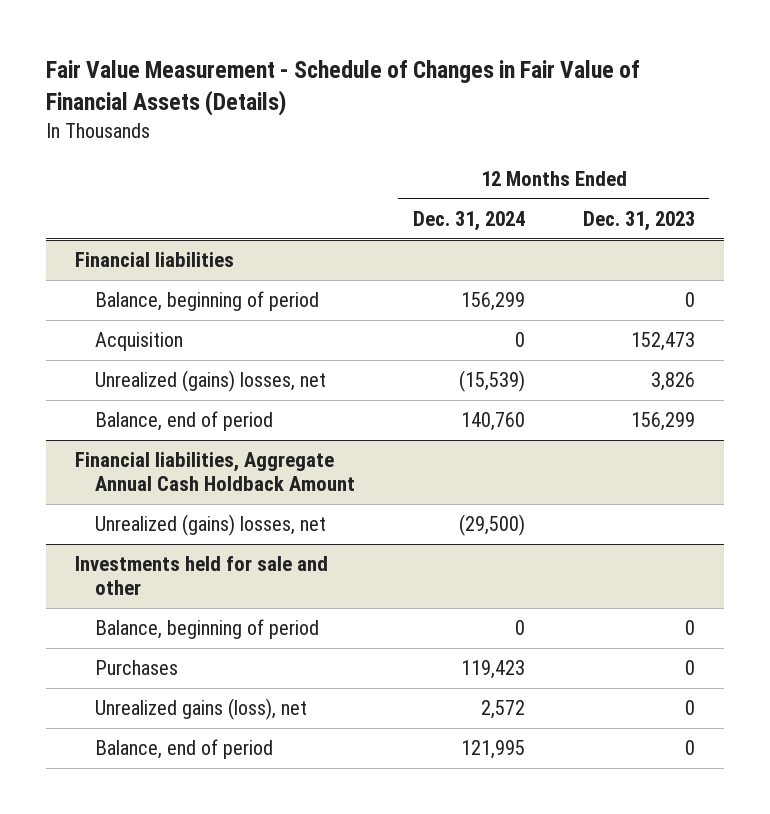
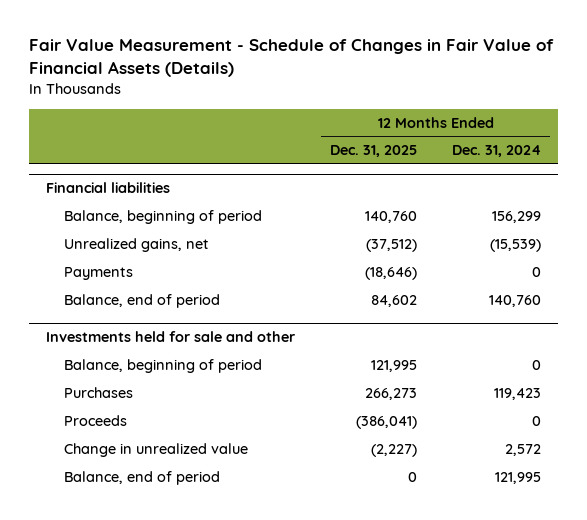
[582,211,695,232] Dec. 31, 2023 -> none
none -> [330,145,418,158] Dec. 31, 2025
[94,332,183,352] Acquisition -> none
[94,370,326,393] Unrealized (gains) losses, net -> [63,238,209,253] Unrealized gains, net
none -> [63,267,133,281] Payments
[75,452,355,492] Financial liabilities, Aggregate Annual Cash Holdback Amount -> none
[94,514,326,537] Unrealized (gains) losses, net -> none
none -> [63,415,127,427] Proceeds
[94,698,307,721] Unrealized gains (loss), net -> [63,443,248,458] Change in unrealized value

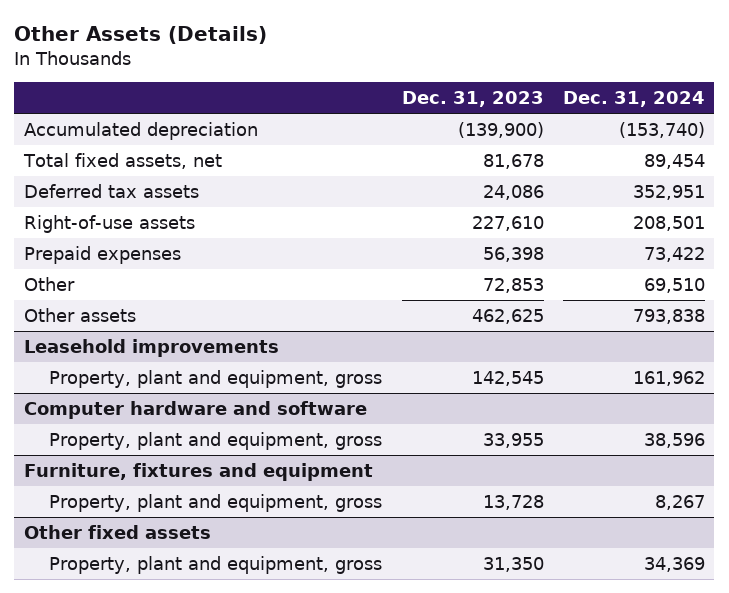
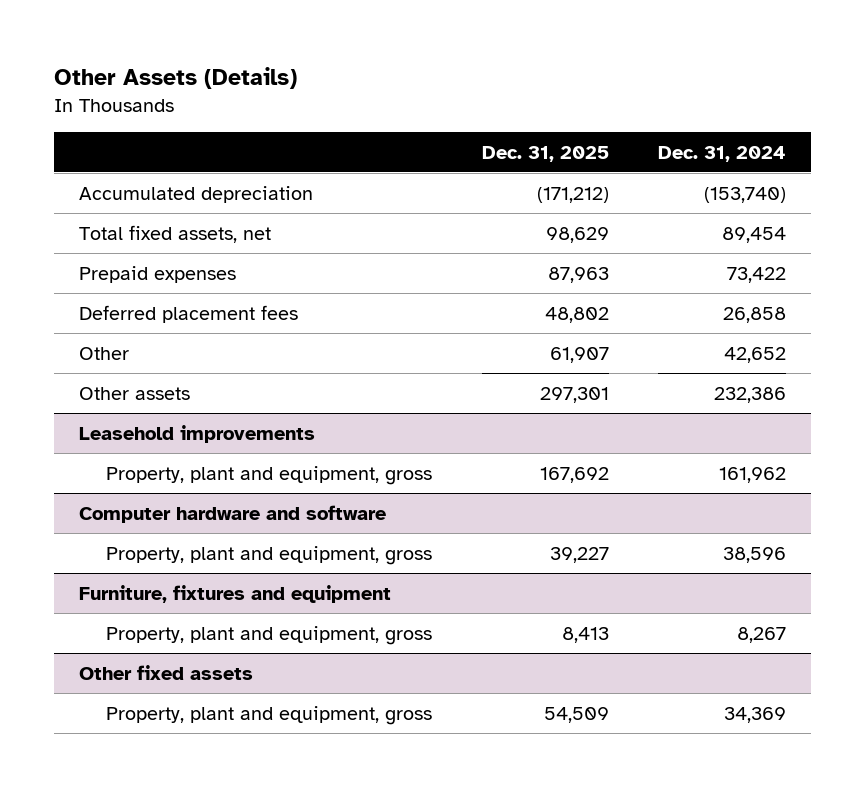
[401,90,544,107] Dec. 31, 2023 -> none
none -> [481,145,609,162] Dec. 31, 2025
[23,184,199,199] Deferred tax assets -> none
[23,215,195,234] Right-of-use assets -> none
none -> [78,304,298,323] Deferred placement fees
[643,278,705,294] 69,510 -> [724,346,787,363] 42,652
[632,309,705,325] 793,838 -> [714,386,787,403] 232,386

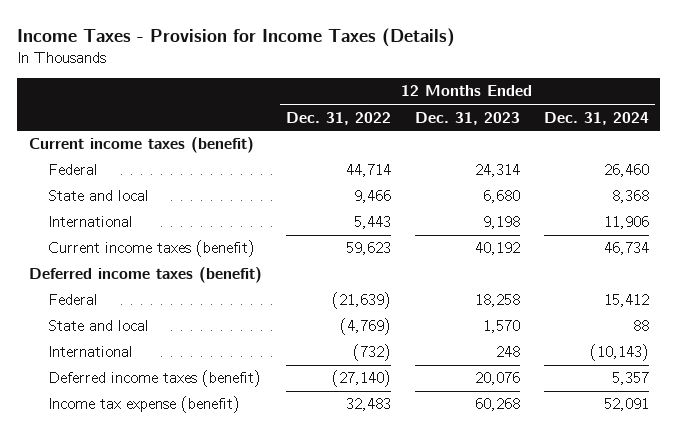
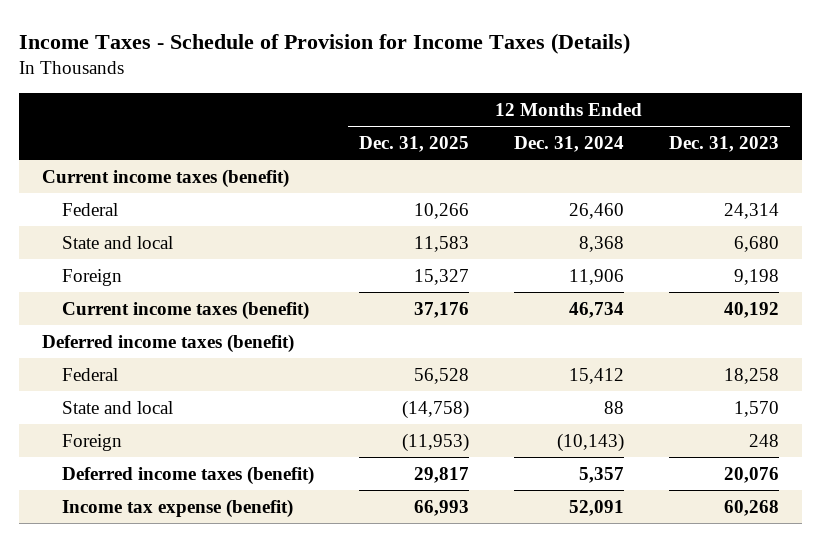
[17,27,456,47] Income Taxes - Provision for Income Taxes (Details) -> [19,32,631,54] Income Taxes - Schedule of Provision for Income Taxes (Details)
[286,111,392,125] Dec. 31, 2022 -> none
none -> [358,136,469,153] Dec. 31, 2025
[48,216,134,228] International -> [61,268,122,286] Foreign
[48,346,134,358] International -> [61,433,122,451] Foreign

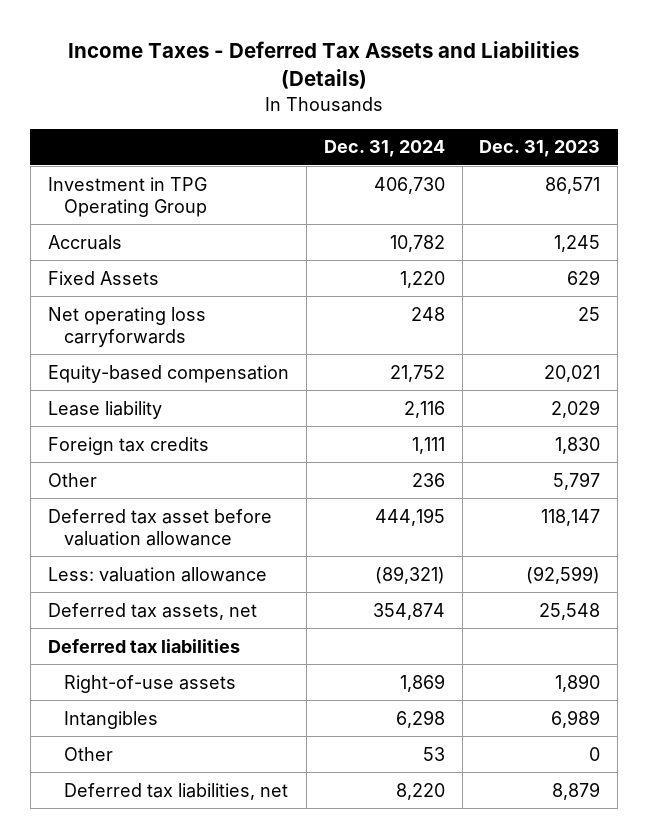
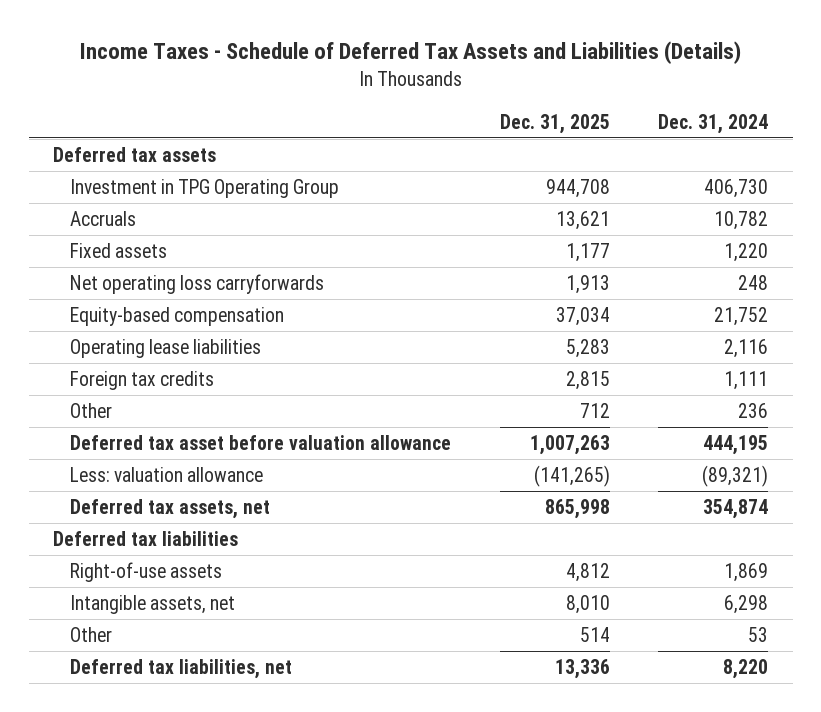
[68,41,580,90] Income Taxes - Deferred Tax Assets and Liabilities (Details) -> [79,41,741,65] Income Taxes - Schedule of Deferred Tax Assets and Liabilities (Details)
[479,140,601,158] Dec. 31, 2023 -> none
none -> [499,113,610,134] Dec. 31, 2025
none -> [52,147,216,163] Deferred tax assets
[47,270,159,285] Fixed Assets -> [70,243,168,259] Fixed assets
[47,400,162,419] Lease liability -> [70,339,262,359] Operating lease liabilities
[63,710,158,729] Intangibles -> [70,595,236,615] Intangible assets, net

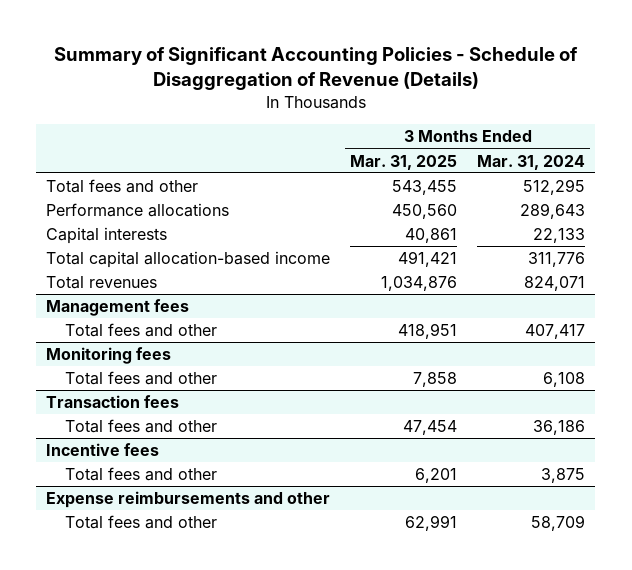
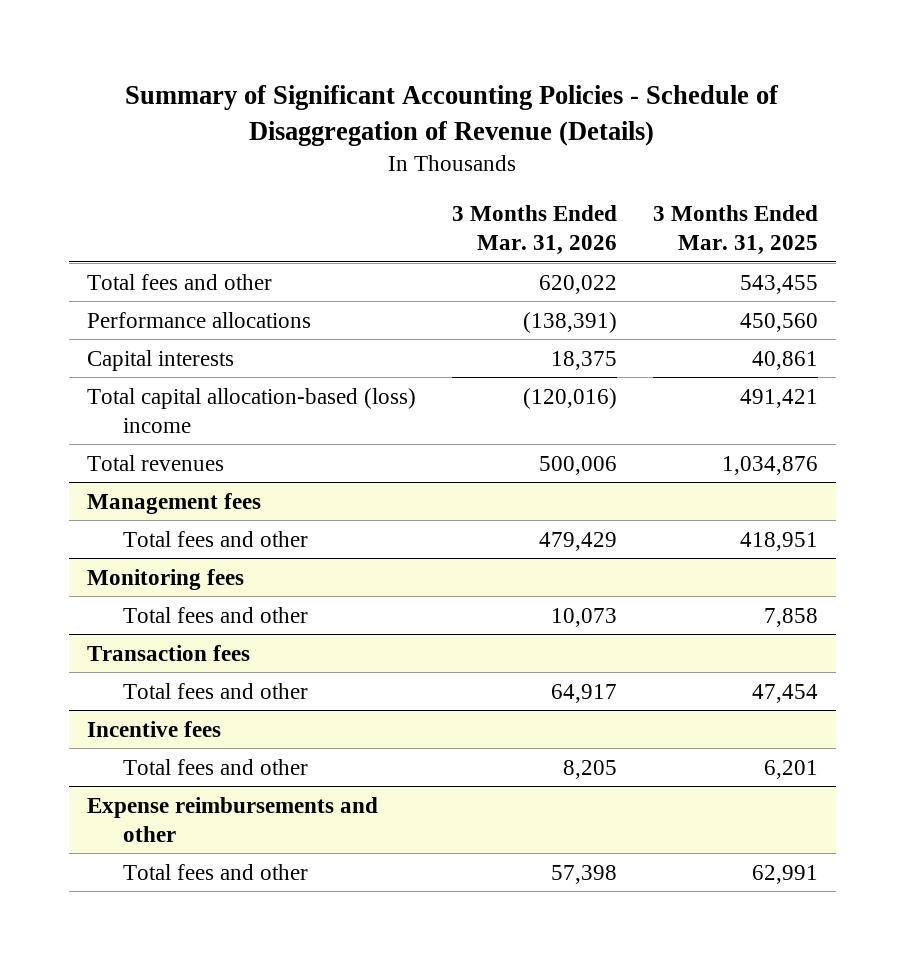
[477,154,586,170] Mar. 31, 2024 -> none
none -> [451,204,617,255] 3 Months Ended Mar. 31, 2026
[46,250,331,268] Total capital allocation-based income -> [86,387,416,433] Total capital allocation-based (loss) income

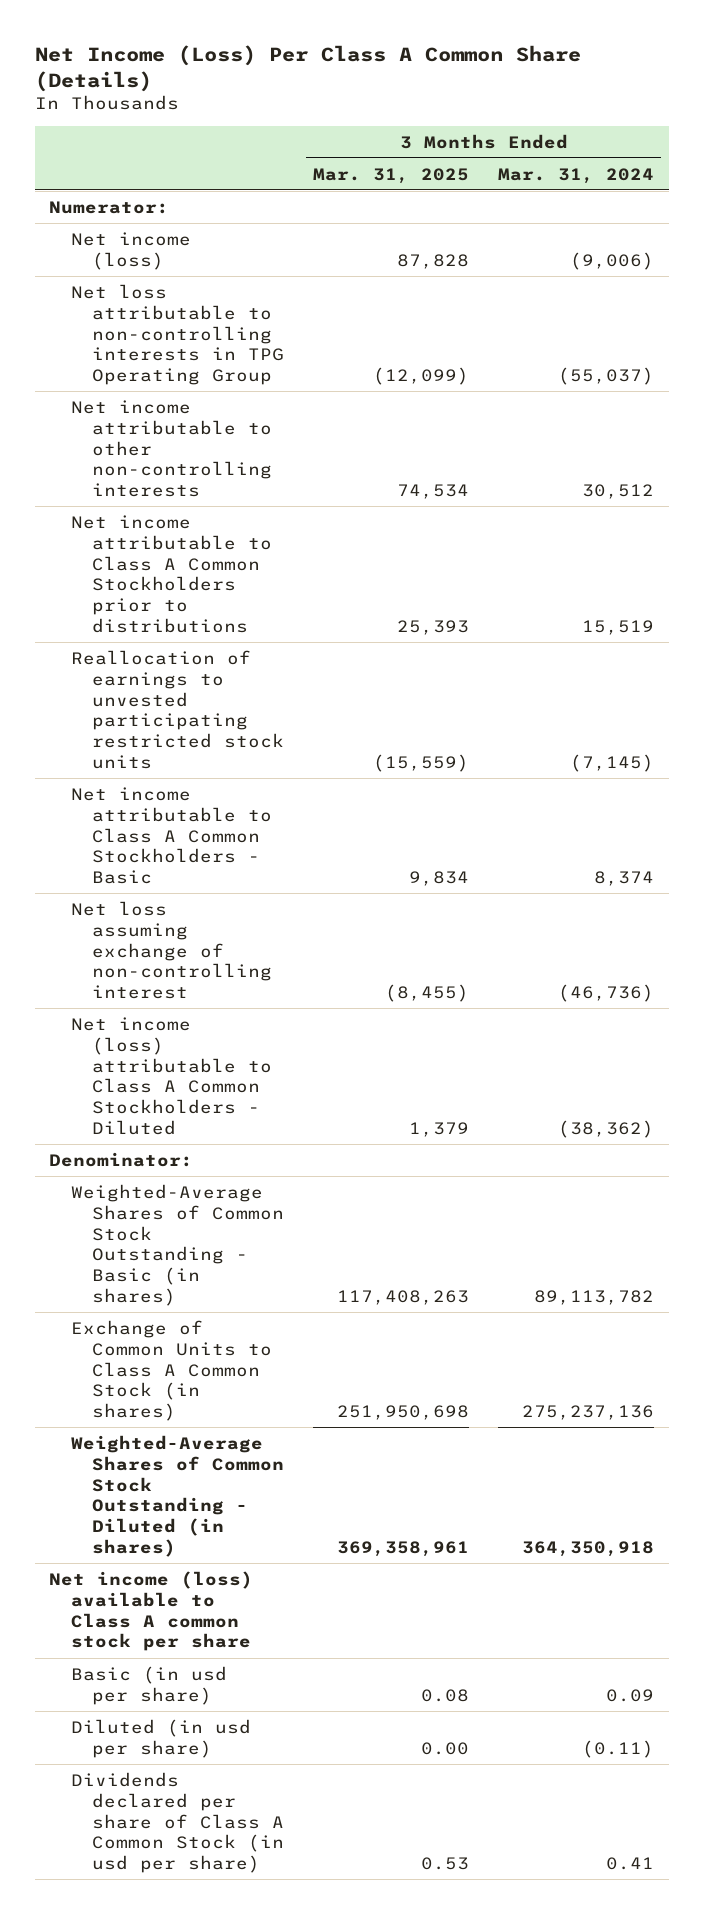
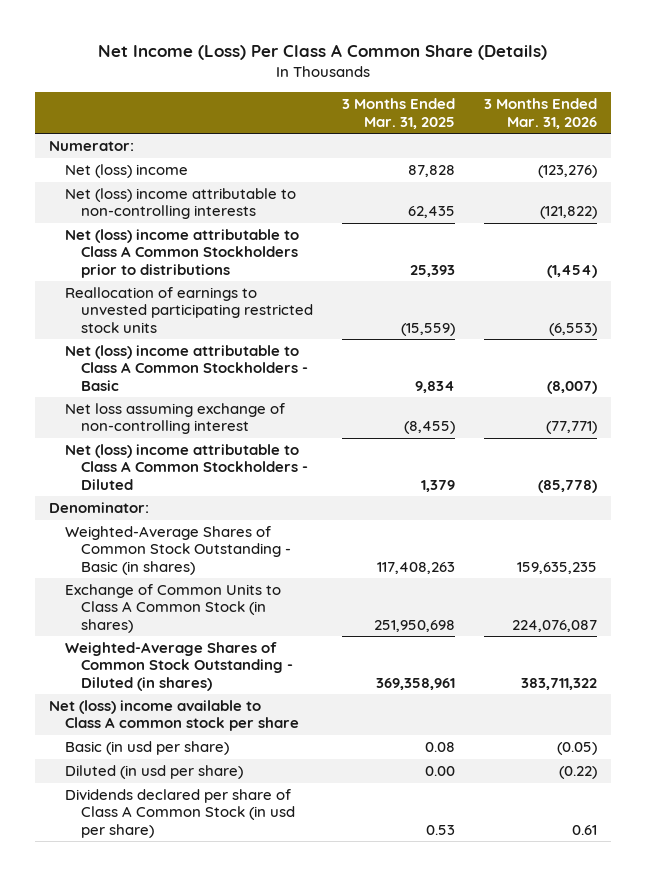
[498,167,655,184] Mar. 31, 2024 -> none
none -> [483,98,597,129] 3 Months Ended Mar. 31, 2026
[70,283,284,386] Net loss attributable to non-controlling interests in TPG Operating Group -> none
[70,231,191,270] Net income (loss) -> [65,164,189,179] Net (loss) income
[70,399,272,498] Net income attributable to other non-controlling interests -> [65,188,297,220] Net (loss) income attributable to non-controlling interests
[397,484,470,500] 74,534 -> [407,206,455,219] 62,435
[70,514,272,634] Net income attributable to Class A Common Stockholders prior to distributions -> [65,229,300,278] Net (loss) income attributable to Class A Common Stockholders prior to distributions
[70,786,272,885] Net income attributable to Class A Common Stockholders - Basic -> [65,345,309,391] Net (loss) income attributable to Class A Common Stockholders - Basic
[70,1016,272,1136] Net income (loss) attributable to Class A Common Stockholders - Diluted -> [65,444,309,490] Net (loss) income attributable to Class A Common Stockholders - Diluted
[49,1570,254,1652] Net income (loss) available to Class A common stock per share -> [48,700,300,732] Net (loss) income available to Class A common stock per share

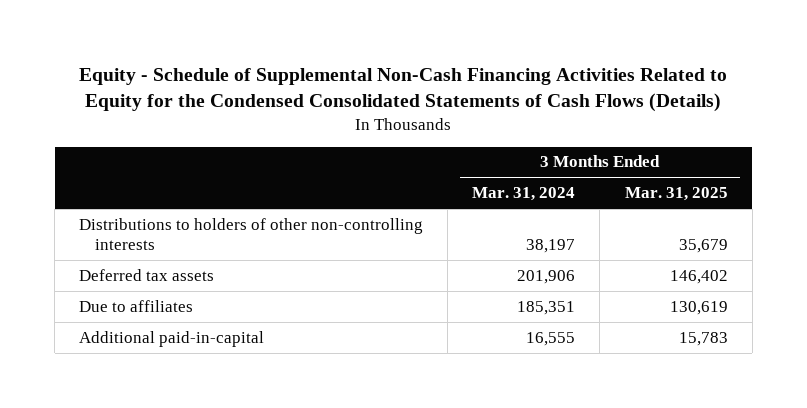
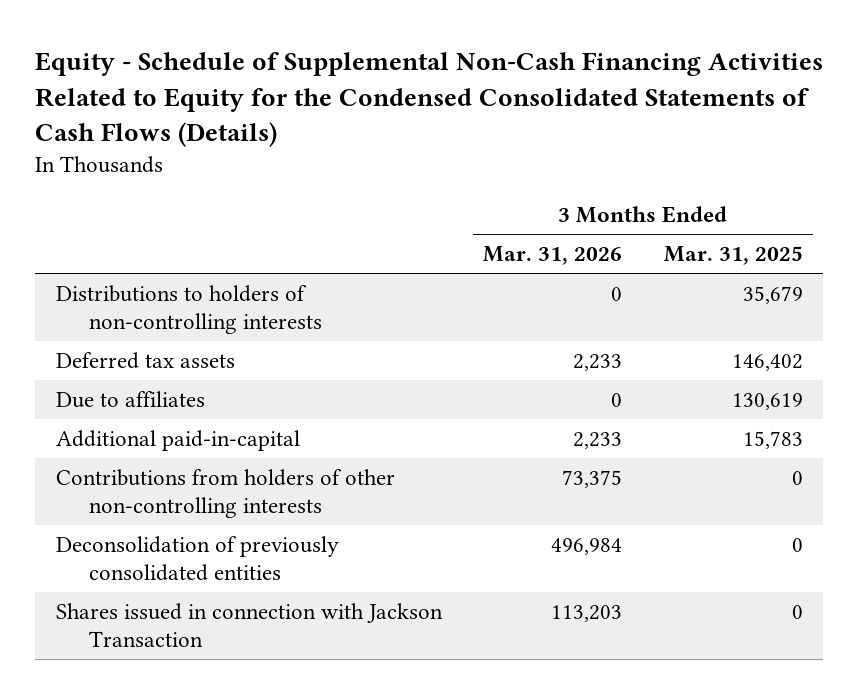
[472,187,576,202] Mar. 31, 2024 -> none
none -> [483,246,623,266] Mar. 31, 2026
[79,217,424,251] Distributions to holders of other non-controlling interests -> [55,285,323,335] Distributions to holders of non-controlling interests
none -> [55,469,395,519] Contributions from holders of other non-controlling interests
none -> [55,536,339,582] Deconsolidation of previously consolidated entities
none -> [55,603,443,648] Shares issued in connection with Jackson Transaction

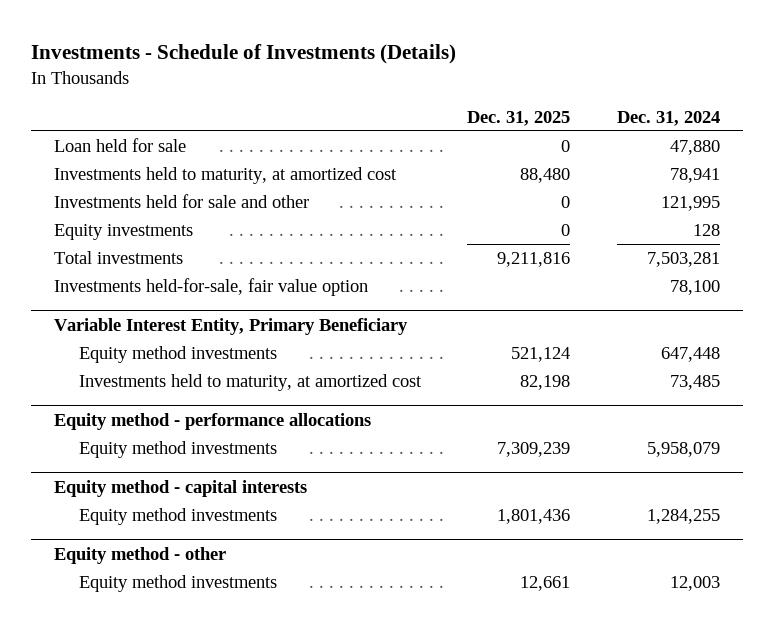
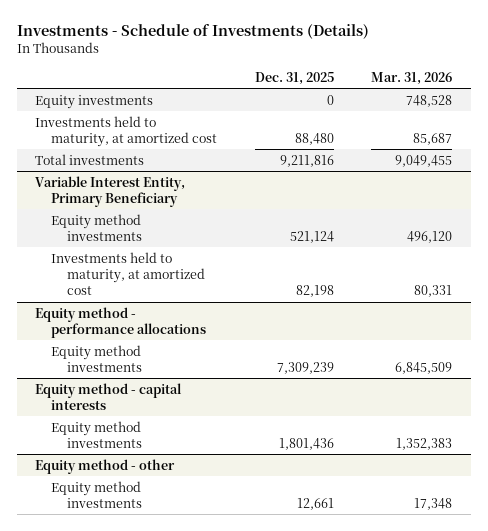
[616,110,720,126] Dec. 31, 2024 -> none
none -> [371,71,453,85] Mar. 31, 2026
[54,138,187,153] Loan held for sale -> none
[54,194,310,209] Investments held for sale and other -> none
[54,167,398,185] Investments held to maturity, at amortized cost -> [35,115,218,147] Investments held to maturity, at amortized cost
[54,278,369,297] Investments held-for-sale, fair value option -> none

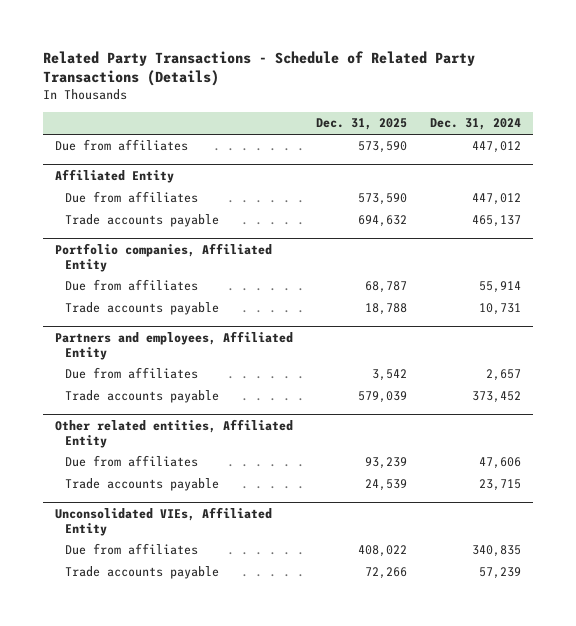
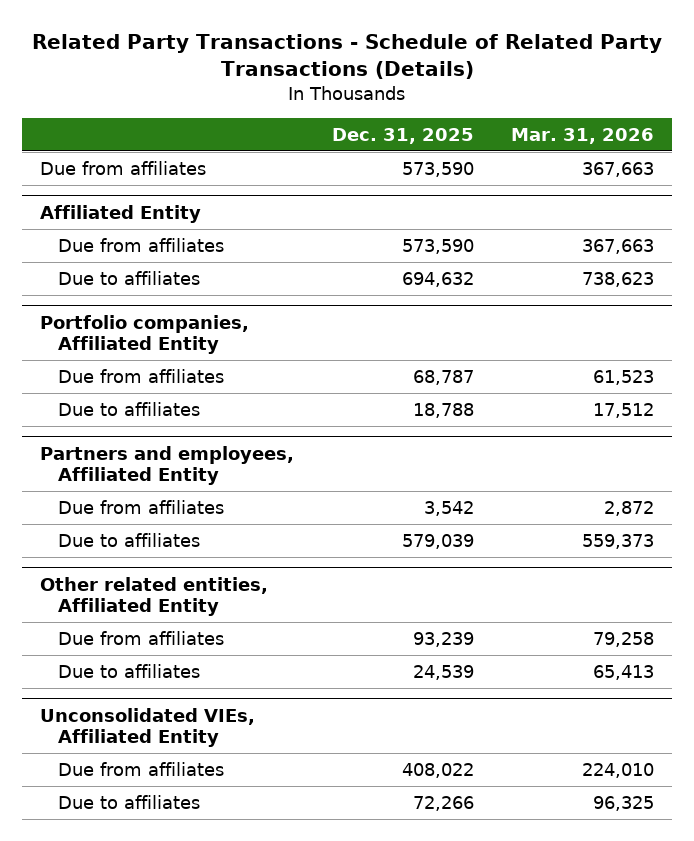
[430,118,522,131] Dec. 31, 2024 -> none
none -> [510,127,654,144] Mar. 31, 2026
[64,214,219,228] Trade accounts payable -> [57,270,200,285] Due to affiliates
[64,302,219,316] Trade accounts payable -> [57,401,200,416] Due to affiliates
[64,390,219,404] Trade accounts payable -> [57,532,200,547] Due to affiliates
[64,478,219,492] Trade accounts payable -> [57,663,200,678] Due to affiliates
[64,566,219,580] Trade accounts payable -> [57,794,200,809] Due to affiliates

